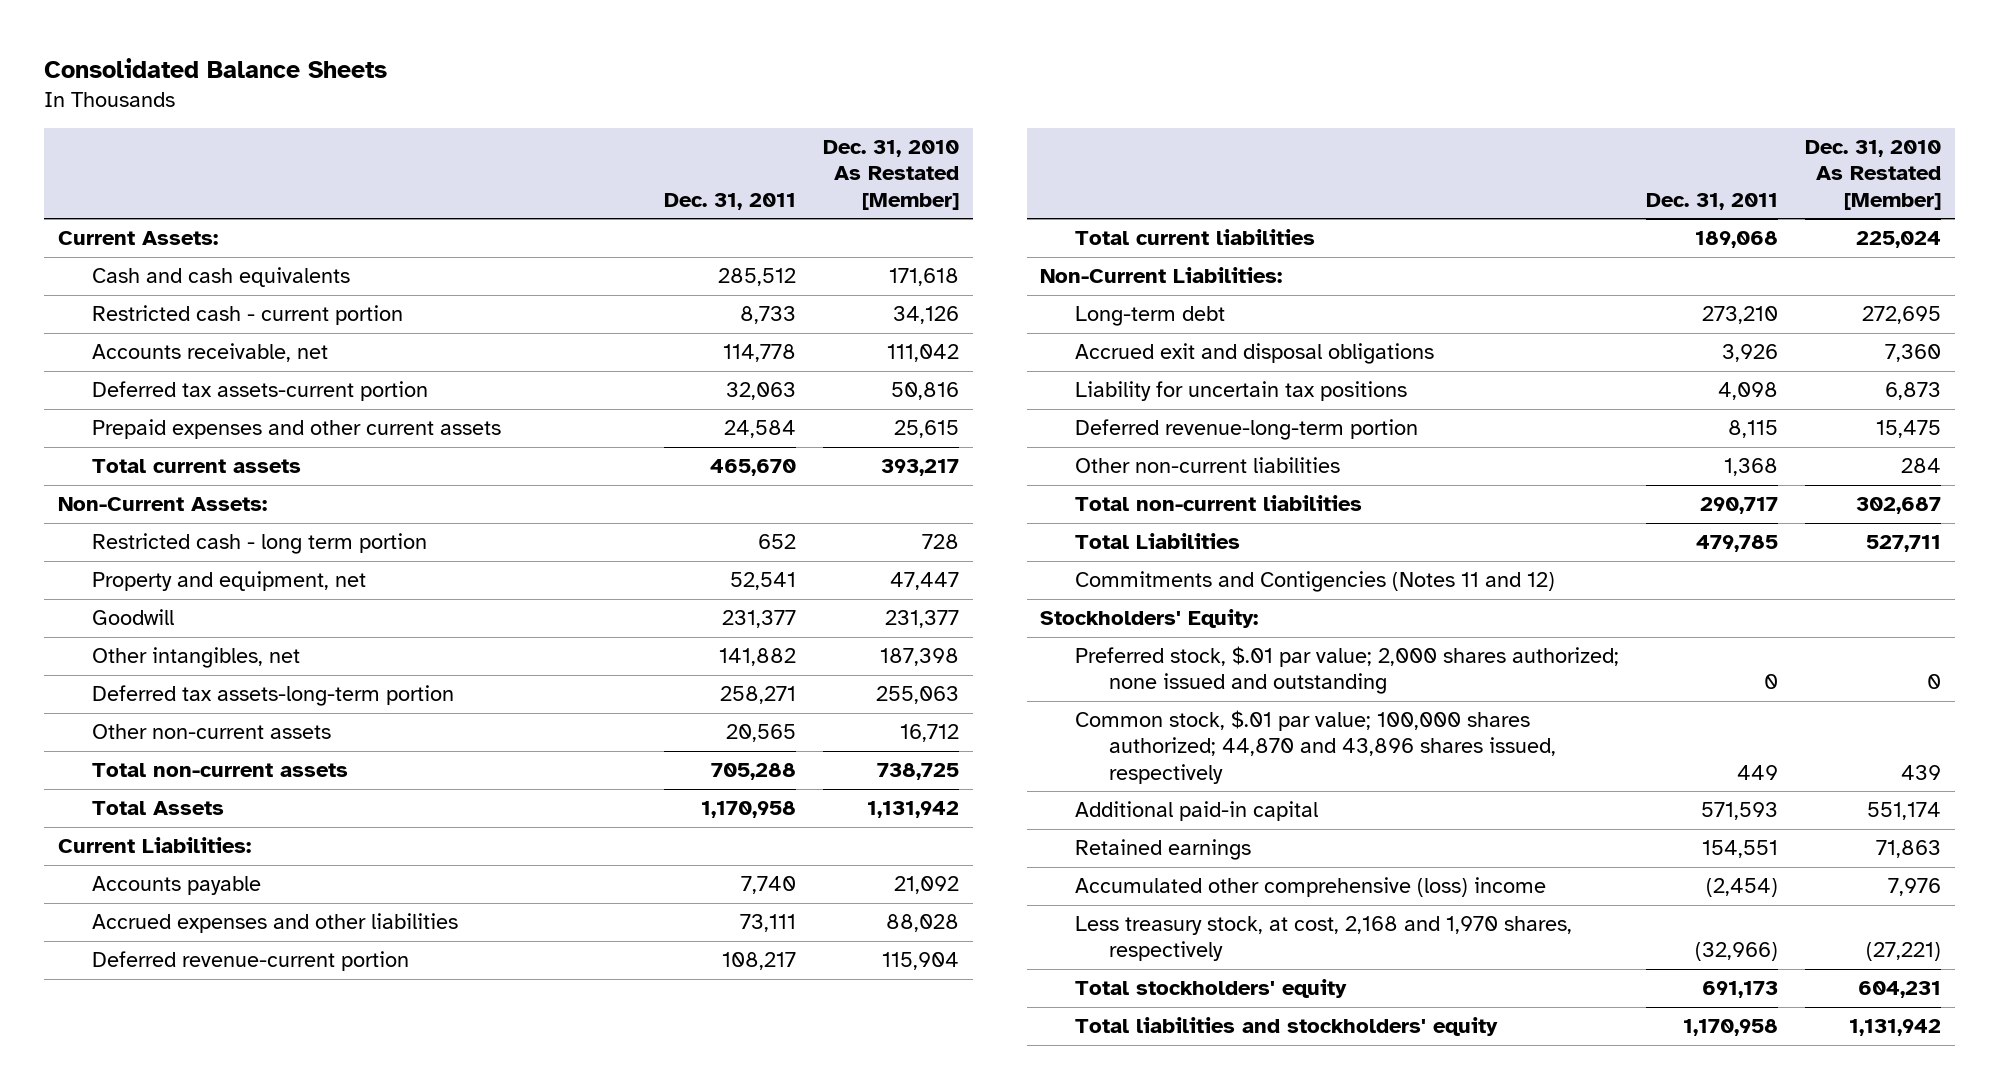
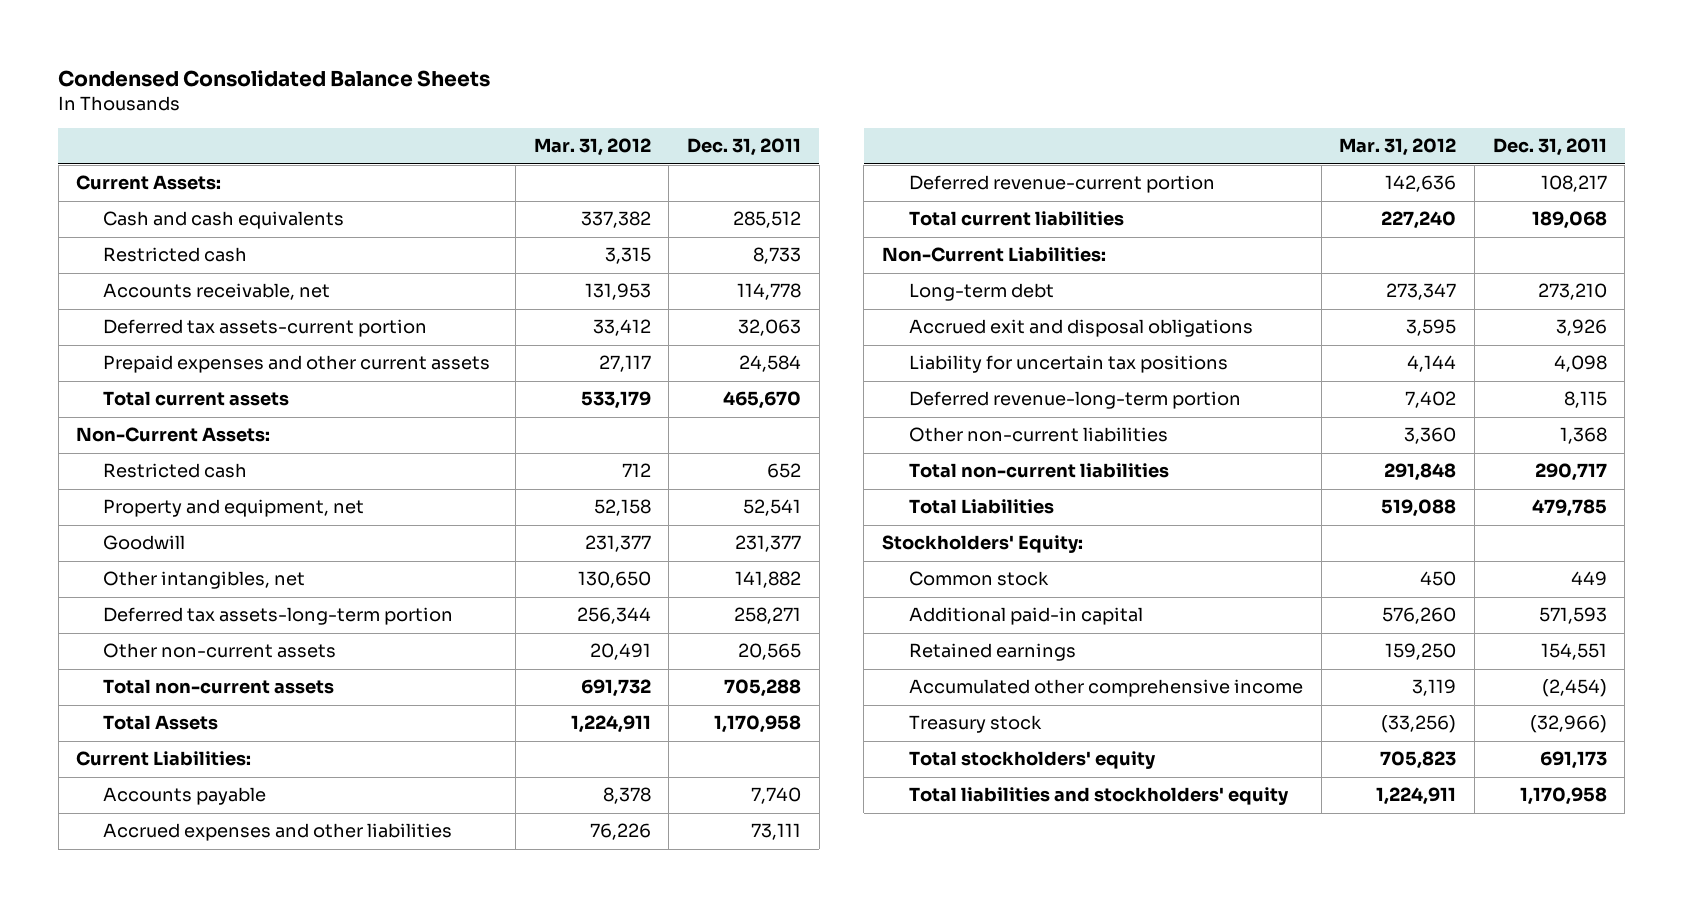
[44,57,388,78] Consolidated Balance Sheets -> [58,69,491,87] Condensed Consolidated Balance Sheets
[823,140,960,210] Dec. 31, 2010 As Restated [Member] -> none
none -> [533,138,651,157] Mar. 31, 2012
[92,305,404,326] Restricted cash - current portion -> [103,247,248,263] Restricted cash
[92,533,428,555] Restricted cash - long term portion -> [103,463,248,479] Restricted cash
[1074,571,1555,593] Commitments and Contigencies (Notes 11 and 12) -> none
[1074,646,1619,695] Preferred stock, $.01 par value; 2,000 shares authorized; none issued and outstanding -> none
[1074,710,1556,784] Common stock, $.01 par value; 100,000 shares authorized; 44,870 and 43,896 shares issued, respectively -> [908,571,1049,587] Common stock
[1074,877,1546,898] Accumulated other comprehensive (loss) income -> [908,679,1303,698] Accumulated other comprehensive income
[1074,916,1572,962] Less treasury stock, at cost, 2,168 and 1,970 shares, respectively -> [908,715,1042,734] Treasury stock

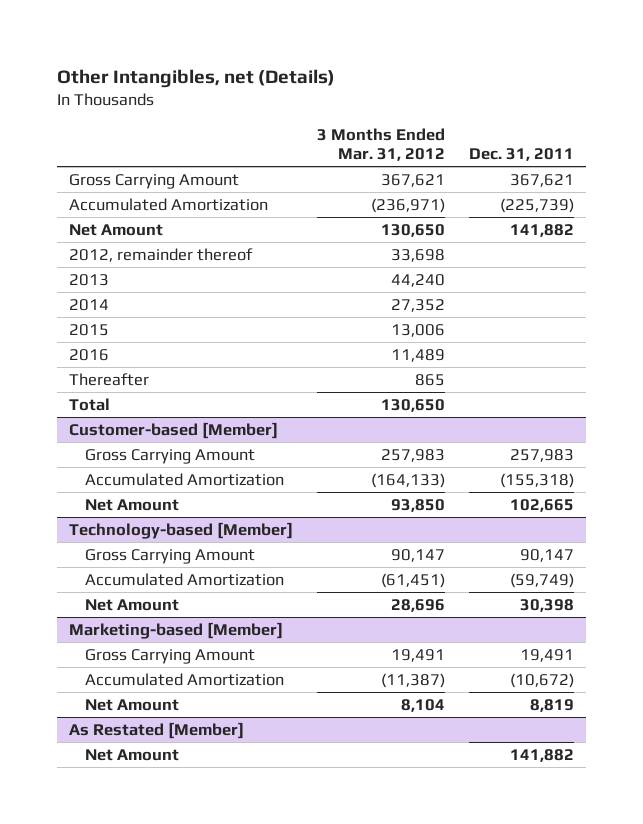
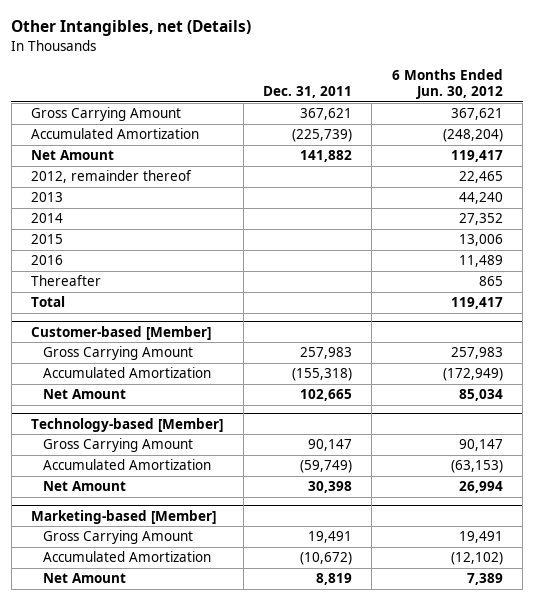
[317,127,446,162] 3 Months Ended Mar. 31, 2012 -> none
none -> [391,68,503,100] 6 Months Ended Jun. 30, 2012
[68,721,244,739] As Restated [Member] -> none
[85,748,180,761] Net Amount -> none

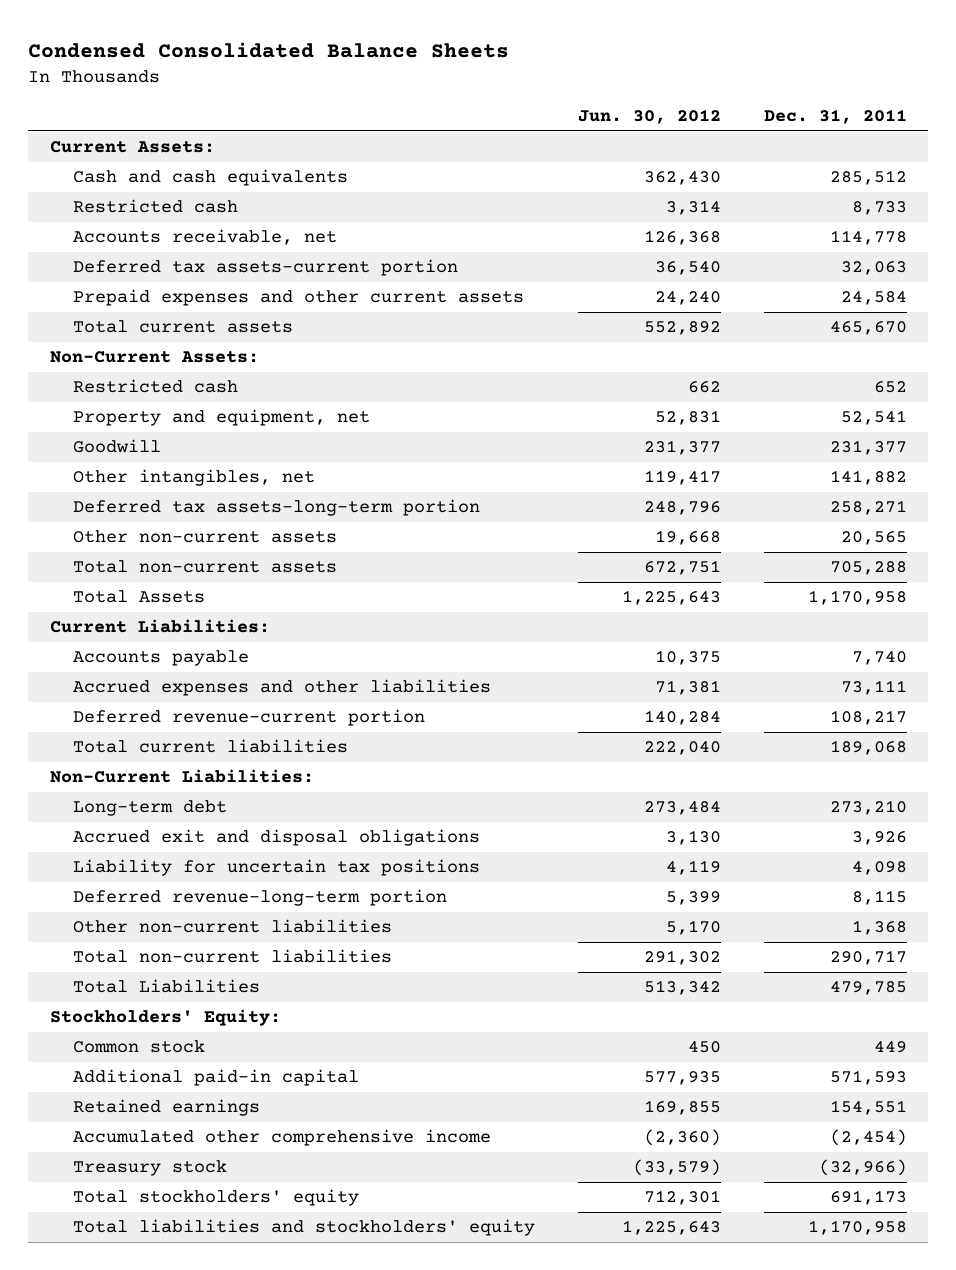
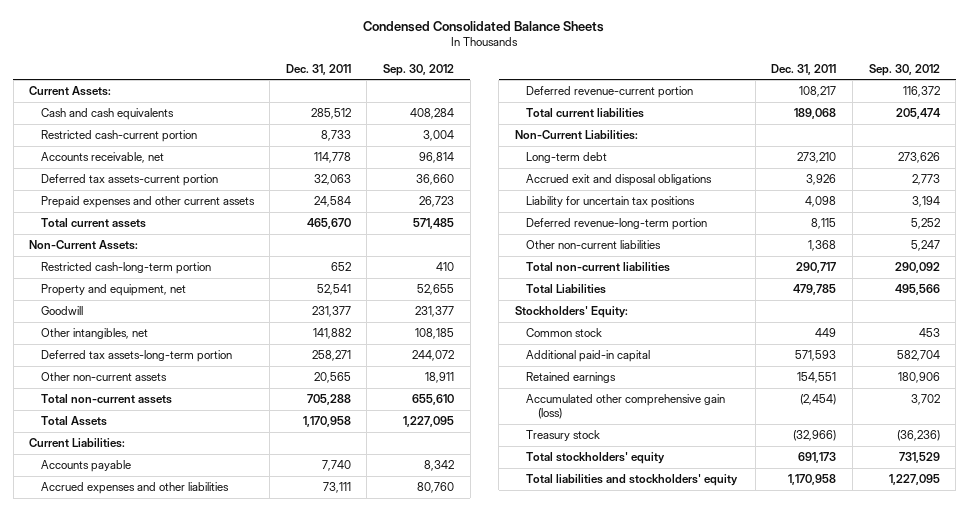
[577,109,721,125] Jun. 30, 2012 -> none
none -> [383,63,455,76] Sep. 30, 2012
[72,199,238,214] Restricted cash -> [40,130,197,143] Restricted cash-current portion
[72,379,238,394] Restricted cash -> [40,262,211,275] Restricted cash-long-term portion
[72,1129,491,1147] Accumulated other comprehensive income -> [526,394,726,419] Accumulated other comprehensive gain (loss)

